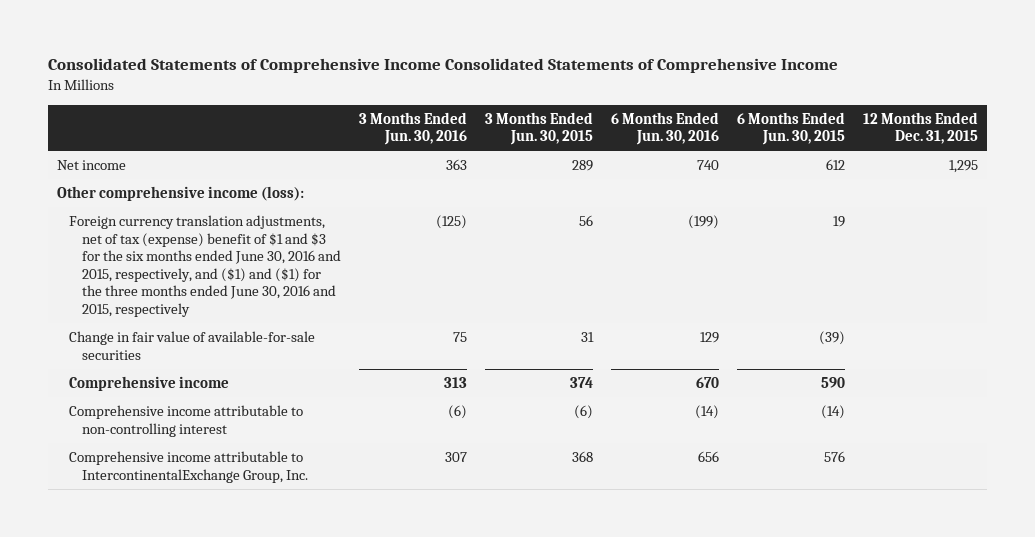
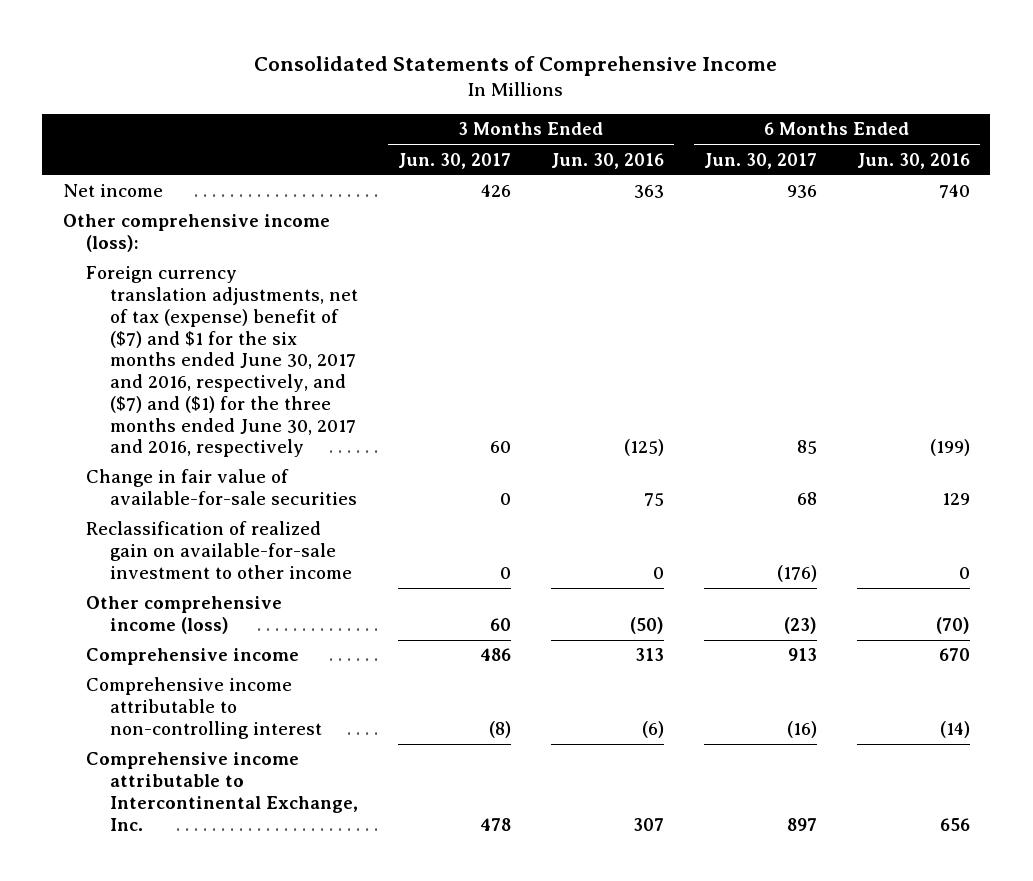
[47,58,838,74] Consolidated Statements of Comprehensive Income Consolidated Statements of Comprehensive Income -> [254,55,778,76] Consolidated Statements of Comprehensive Income
[484,111,593,146] 3 Months Ended Jun. 30, 2015 -> none
[736,111,845,146] 6 Months Ended Jun. 30, 2015 -> none
[862,111,978,145] 12 Months Ended Dec. 31, 2015 -> none
none -> [398,152,512,169] Jun. 30, 2017
none -> [704,152,818,169] Jun. 30, 2017
[69,214,341,317] Foreign currency translation adjustments, net of tax (expense) benefit of $1 and $3 for the six months ended June 30, 2016 and 2015, respectively, and ($1) and ($1) for the three months ended June 30, 2016 and 2015, respectively -> [86,266,359,458] Foreign currency translation adjustments, net of tax (expense) benefit of ($7) and $1 for the six months ended June 30, 2017 and 2016, respectively, and ($7) and ($1) for the three months ended June 30, 2017 and 2016, respectively
none -> [86,521,353,579] Reclassification of realized gain on available-for-sale investment to other income
none -> [86,596,283,635] Other comprehensive income (loss)
[69,450,308,483] Comprehensive income attributable to IntercontinentalExchange Group, Inc. -> [86,752,359,831] Comprehensive income attributable to Intercontinental Exchange, Inc.

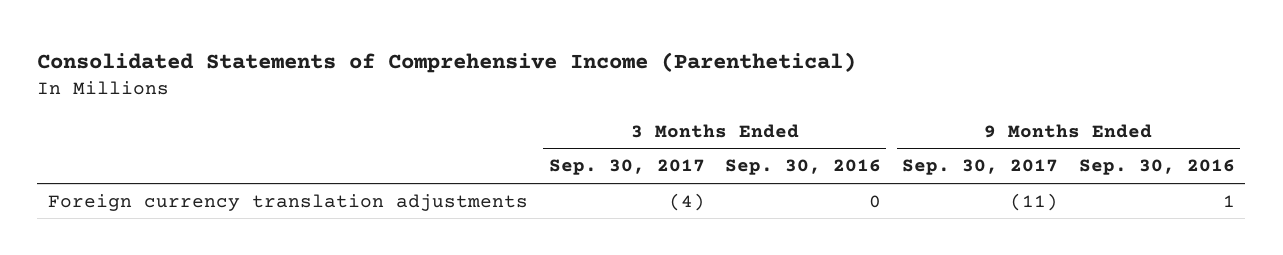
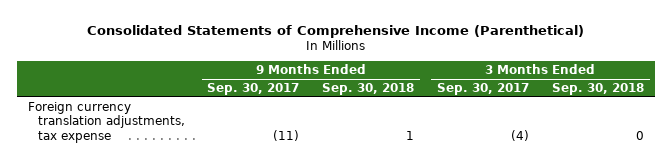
[725,159,882,176] Sep. 30, 2016 -> none
[1078,159,1235,176] Sep. 30, 2016 -> none
none -> [322,82,415,95] Sep. 30, 2018
none -> [551,82,644,95] Sep. 30, 2018
[47,193,528,211] Foreign currency translation adjustments -> [28,101,185,143] Foreign currency translation adjustments, tax expense

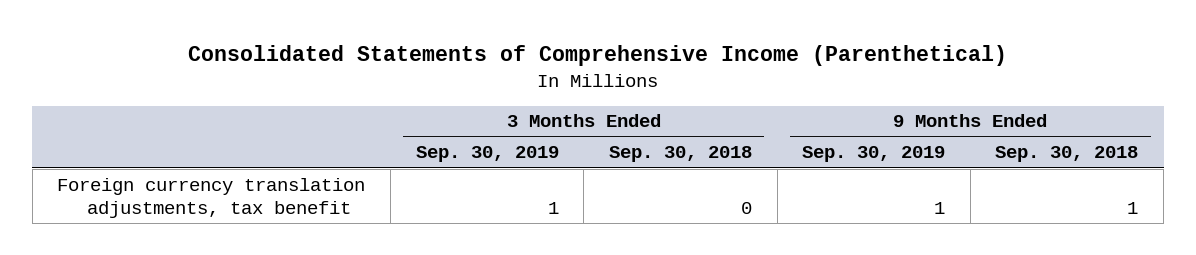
[207,82,300,95] Sep. 30, 2017 -> none
[437,82,530,95] Sep. 30, 2017 -> none
none -> [415,146,559,163] Sep. 30, 2019
none -> [802,146,946,163] Sep. 30, 2019
[28,101,185,143] Foreign currency translation adjustments, tax expense -> [57,177,366,218] Foreign currency translation adjustments, tax benefit

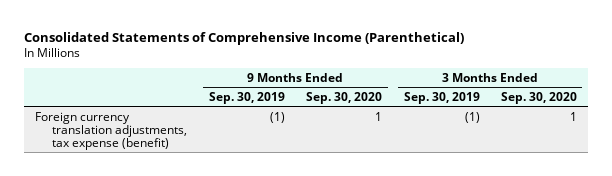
[608,146,752,163] Sep. 30, 2018 -> none
[995,146,1139,163] Sep. 30, 2018 -> none
none -> [306,91,383,104] Sep. 30, 2020
none -> [501,91,578,104] Sep. 30, 2020
[57,177,366,218] Foreign currency translation adjustments, tax benefit -> [34,111,188,150] Foreign currency translation adjustments, tax expense (benefit)
[547,201,559,214] 1 -> [464,111,480,123] (1)
[934,201,946,214] 1 -> [269,111,285,123] (1)

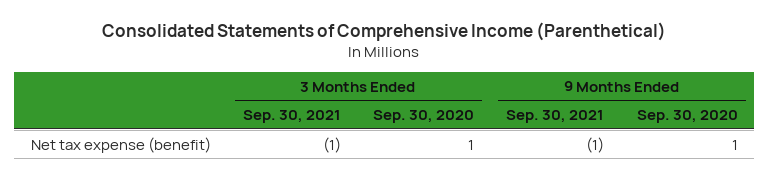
[208,91,285,104] Sep. 30, 2019 -> none
[403,91,480,104] Sep. 30, 2019 -> none
none -> [242,109,341,123] Sep. 30, 2021
none -> [506,109,605,123] Sep. 30, 2021
[34,111,188,150] Foreign currency translation adjustments, tax expense (benefit) -> [30,136,211,153] Net tax expense (benefit)

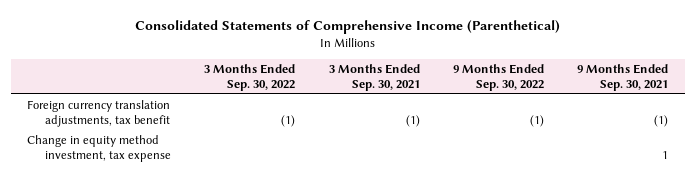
[373,109,475,123] Sep. 30, 2020 -> none
[636,109,738,123] Sep. 30, 2020 -> none
none -> [204,63,296,92] 3 Months Ended Sep. 30, 2022
none -> [452,63,544,92] 9 Months Ended Sep. 30, 2022
[30,136,211,153] Net tax expense (benefit) -> [27,99,171,128] Foreign currency translation adjustments, tax benefit
none -> [27,134,172,163] Change in equity method investment, tax expense

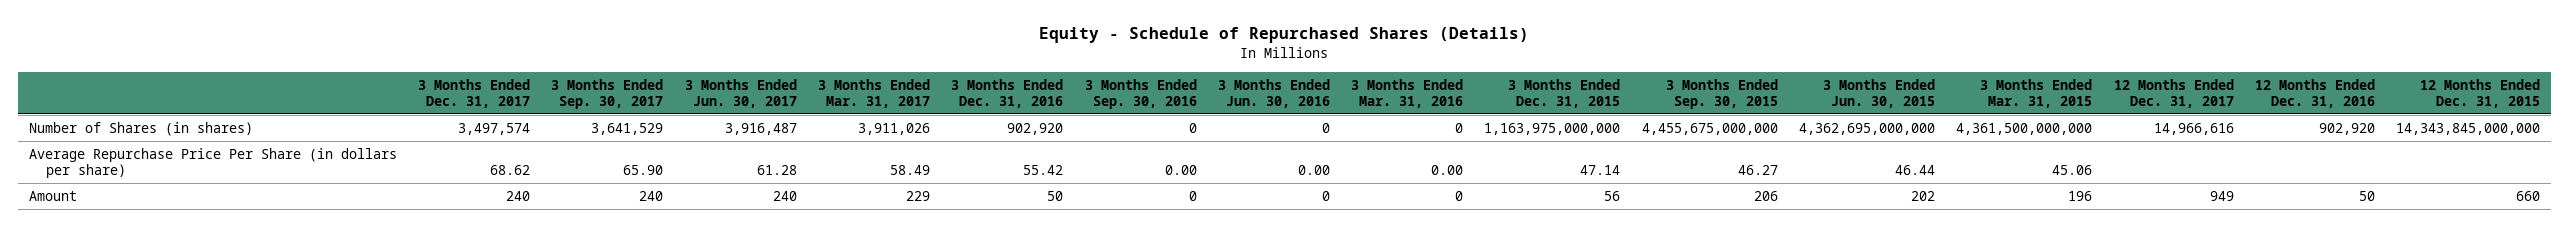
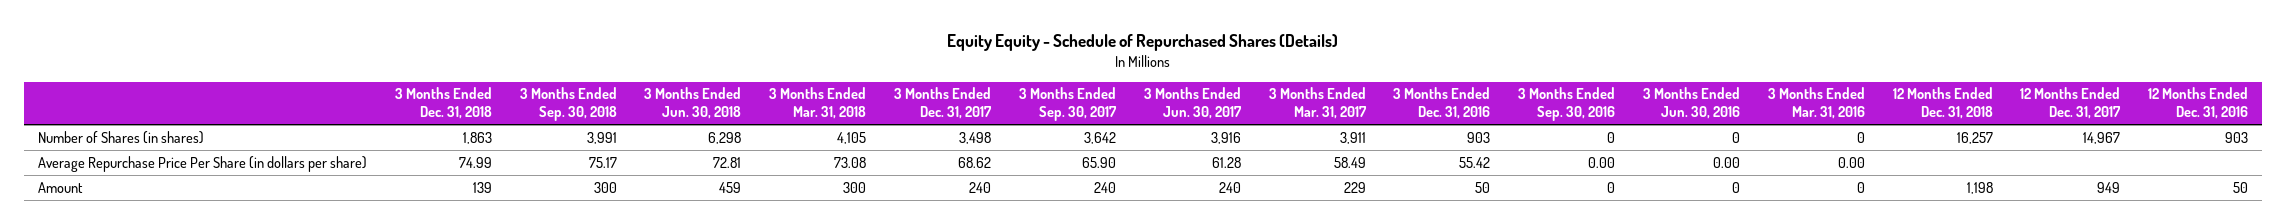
[1039,27,1530,44] Equity - Schedule of Repurchased Shares (Details) -> [947,33,1339,51] Equity Equity - Schedule of Repurchased Shares (Details)
[1508,78,1621,108] 3 Months Ended Dec. 31, 2015 -> none
[1665,78,1778,109] 3 Months Ended Sep. 30, 2015 -> none
[1822,78,1935,108] 3 Months Ended Jun. 30, 2015 -> none
[1980,78,2093,108] 3 Months Ended Mar. 31, 2015 -> none
[2420,78,2541,108] 12 Months Ended Dec. 31, 2015 -> none
none -> [394,87,492,120] 3 Months Ended Dec. 31, 2018
none -> [519,87,617,122] 3 Months Ended Sep. 30, 2018
none -> [644,87,742,120] 3 Months Ended Jun. 30, 2018
none -> [769,87,867,120] 3 Months Ended Mar. 31, 2018
none -> [1892,87,1993,120] 12 Months Ended Dec. 31, 2018
[458,123,531,136] 3,497,574 -> [959,131,992,144] 3,498
[591,123,664,136] 3,641,529 -> [1083,131,1116,144] 3,642
[724,123,797,136] 3,916,487 -> [1210,131,1241,144] 3,916
[857,123,930,136] 3,911,026 -> [1339,131,1366,144] 3,911
[1007,123,1064,136] 902,920 -> [1467,131,1491,143] 903
[2153,123,2234,136] 14,966,616 -> [2083,131,2121,144] 14,967
[2318,123,2375,136] 902,920 -> [2225,131,2249,143] 903

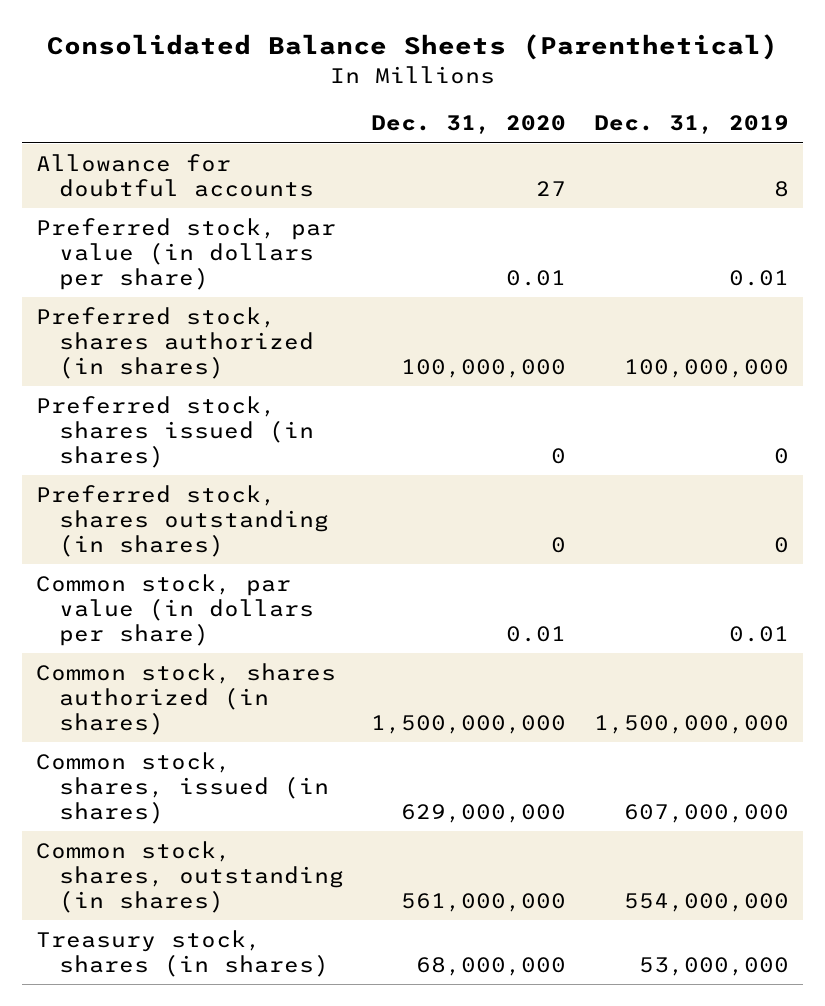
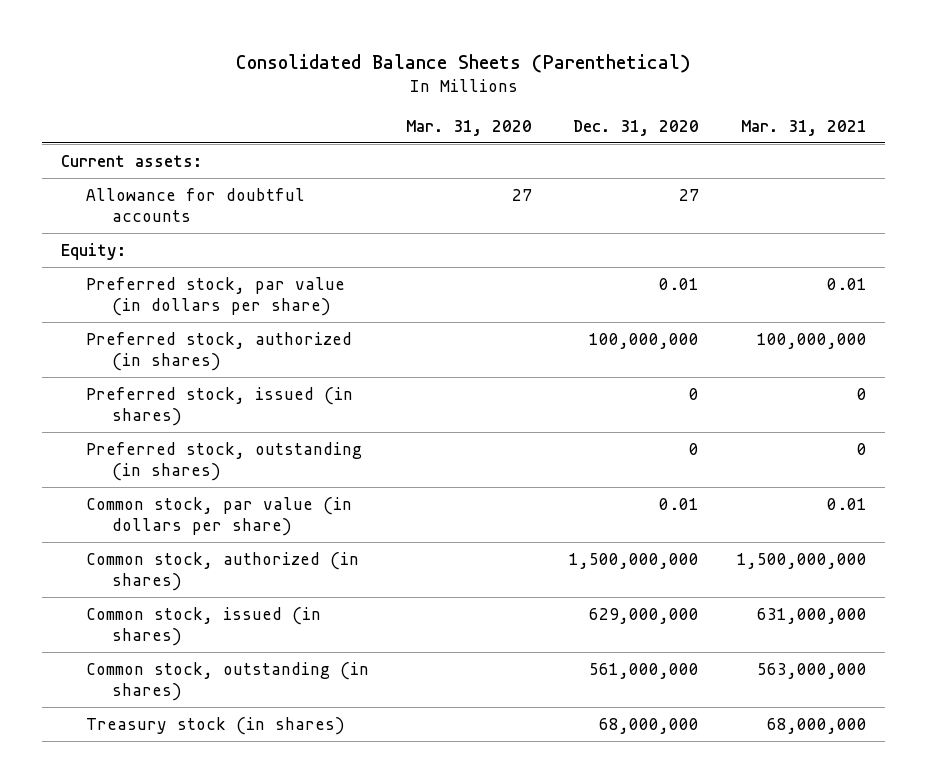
[594,115,790,135] Dec. 31, 2019 -> none
none -> [406,119,533,136] Mar. 31, 2020
none -> [740,119,867,136] Mar. 31, 2021
none -> [60,154,202,167] Current assets:
none -> [60,242,126,260] Equity:
[36,306,314,379] Preferred stock, shares authorized (in shares) -> [86,331,353,372] Preferred stock, authorized (in shares)
[36,395,314,468] Preferred stock, shares issued (in shares) -> [86,386,354,427] Preferred stock, issued (in shares)
[36,484,329,557] Preferred stock, shares outstanding (in shares) -> [86,441,363,482] Preferred stock, outstanding (in shares)
[36,662,337,735] Common stock, shares authorized (in shares) -> [86,551,360,592] Common stock, authorized (in shares)
[36,751,329,824] Common stock, shares, issued (in shares) -> [86,606,322,647] Common stock, issued (in shares)
[36,840,344,913] Common stock, shares, outstanding (in shares) -> [86,661,370,702] Common stock, outstanding (in shares)
[36,929,329,977] Treasury stock, shares (in shares) -> [86,716,346,735] Treasury stock (in shares)

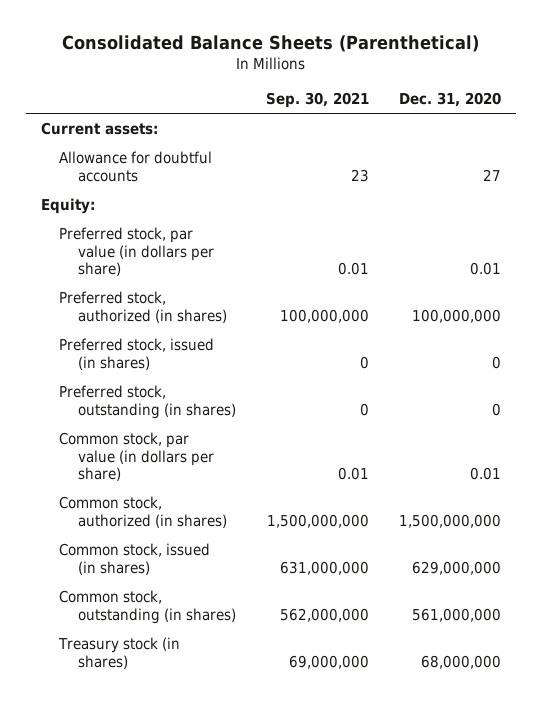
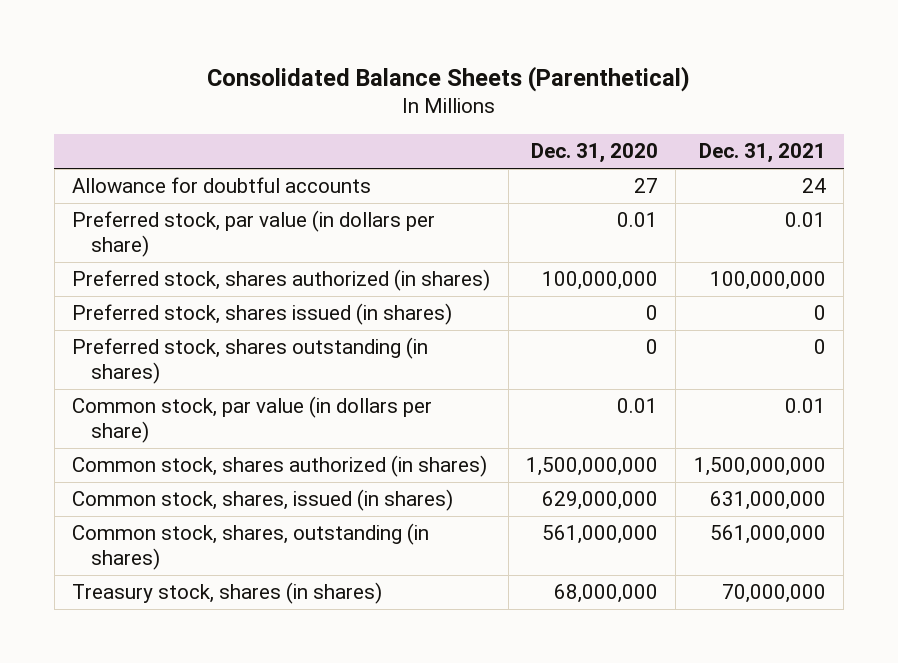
[266,92,370,109] Sep. 30, 2021 -> none
none -> [698,143,826,164] Dec. 31, 2021
[40,122,158,136] Current assets: -> none
[40,198,95,215] Equity: -> none
[59,291,228,323] Preferred stock, authorized (in shares) -> [72,269,491,292] Preferred stock, shares authorized (in shares)
[59,338,215,370] Preferred stock, issued (in shares) -> [72,303,453,326] Preferred stock, shares issued (in shares)
[59,385,237,419] Preferred stock, outstanding (in shares) -> [72,337,429,384] Preferred stock, shares outstanding (in shares)
[59,496,228,528] Common stock, authorized (in shares) -> [72,455,488,478] Common stock, shares authorized (in shares)
[59,543,211,575] Common stock, issued (in shares) -> [72,489,454,512] Common stock, shares, issued (in shares)
[59,590,237,624] Common stock, outstanding (in shares) -> [72,523,430,570] Common stock, shares, outstanding (in shares)
[58,637,181,669] Treasury stock (in shares) -> [72,582,383,605] Treasury stock, shares (in shares)

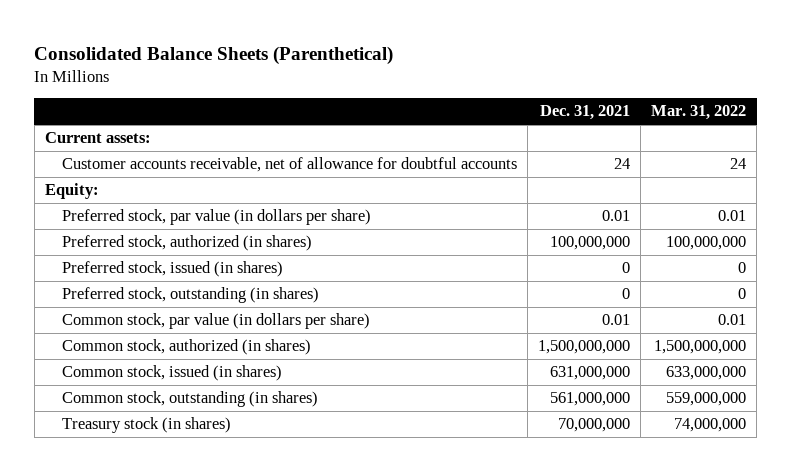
[530,143,658,164] Dec. 31, 2020 -> none
none -> [651,105,747,121] Mar. 31, 2022
none -> [45,132,152,144] Current assets:
[72,177,372,194] Allowance for doubtful accounts -> [61,157,517,173] Customer accounts receivable, net of allowance for doubtful accounts
none -> [45,183,100,200] Equity:
[72,269,491,292] Preferred stock, shares authorized (in shares) -> [61,235,312,252] Preferred stock, authorized (in shares)
[72,303,453,326] Preferred stock, shares issued (in shares) -> [61,261,283,278] Preferred stock, issued (in shares)
[72,337,429,384] Preferred stock, shares outstanding (in shares) -> [61,287,319,304] Preferred stock, outstanding (in shares)
[72,455,488,478] Common stock, shares authorized (in shares) -> [61,339,311,356] Common stock, authorized (in shares)
[72,489,454,512] Common stock, shares, issued (in shares) -> [61,365,282,382] Common stock, issued (in shares)
[72,523,430,570] Common stock, shares, outstanding (in shares) -> [61,391,318,408] Common stock, outstanding (in shares)
[72,582,383,605] Treasury stock, shares (in shares) -> [61,417,231,434] Treasury stock (in shares)

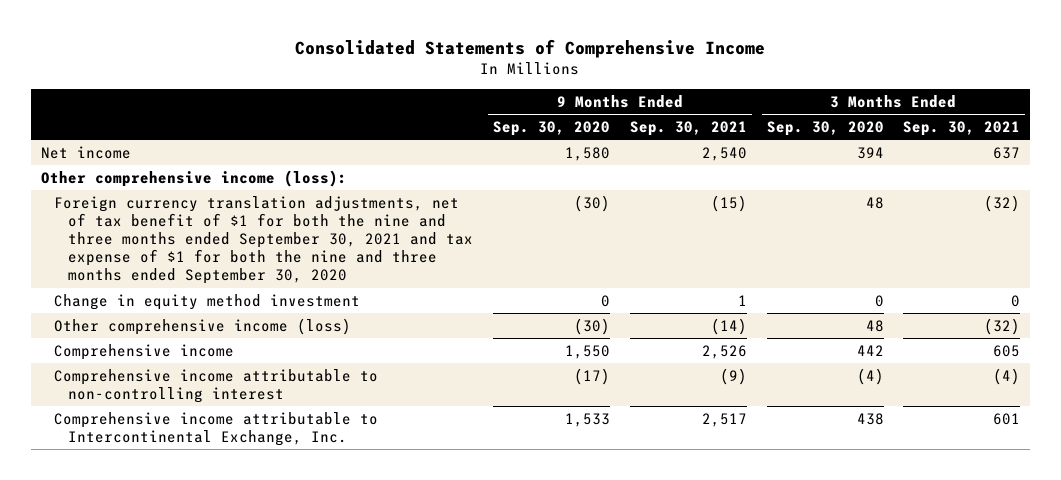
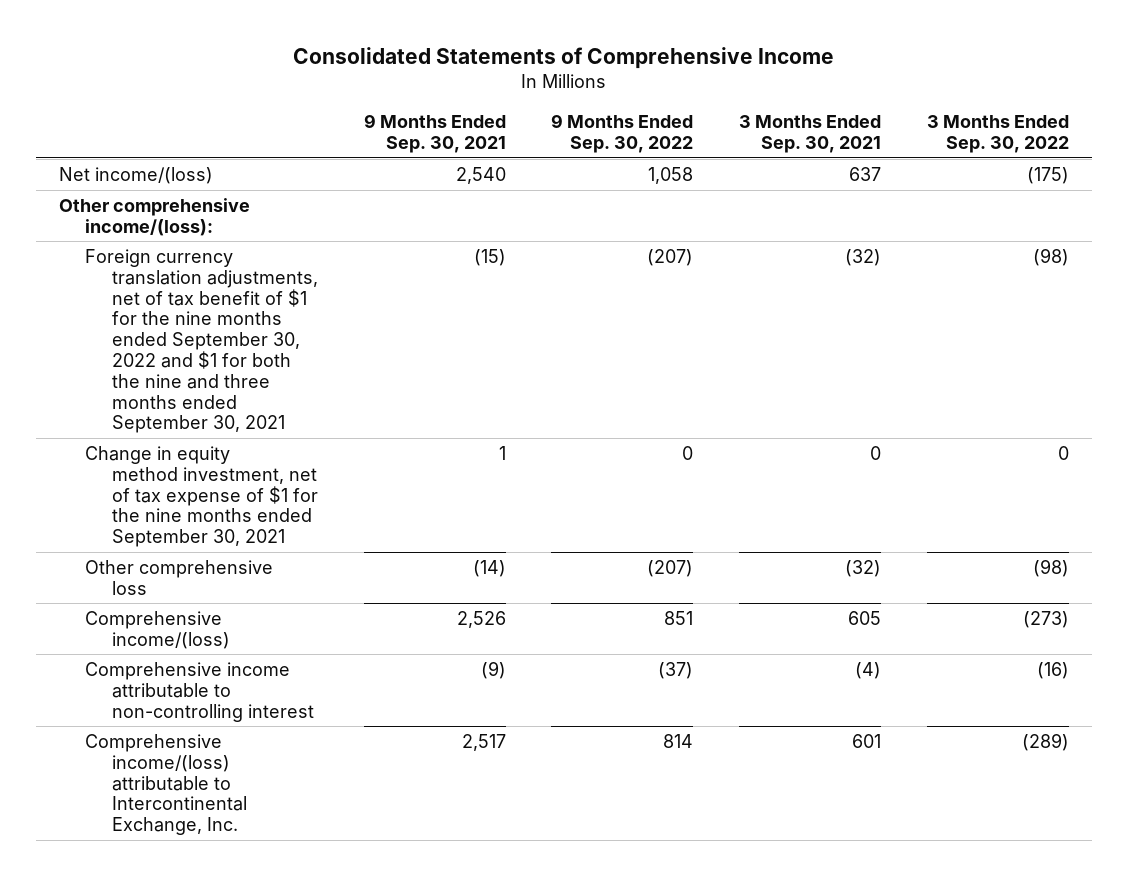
[492,120,610,136] Sep. 30, 2020 -> none
[766,120,884,136] Sep. 30, 2020 -> none
none -> [551,114,694,154] 9 Months Ended Sep. 30, 2022
none -> [926,115,1069,154] 3 Months Ended Sep. 30, 2022
[40,145,131,159] Net income -> [58,166,213,184] Net income/(loss)
[40,169,347,187] Other comprehensive income (loss): -> [58,197,250,236] Other comprehensive income/(loss):
[54,195,474,285] Foreign currency translation adjustments, net of tax benefit of $1 for both the nine and three months ended September 30, 2021 and tax expense of $1 for both the nine and three months ended September 30, 2020 -> [85,248,318,434] Foreign currency translation adjustments, net of tax benefit of $1 for the nine months ended September 30, 2022 and $1 for both the nine and three months ended September 30, 2021
[54,293,361,310] Change in equity method investment -> [85,445,318,548] Change in equity method investment, net of tax expense of $1 for the nine months ended September 30, 2021
[54,317,352,335] Other comprehensive income (loss) -> [85,559,274,595] Other comprehensive loss
[54,343,235,360] Comprehensive income -> [85,610,230,649] Comprehensive income/(loss)
[54,411,379,446] Comprehensive income attributable to Intercontinental Exchange, Inc. -> [85,733,247,836] Comprehensive income/(loss) attributable to Intercontinental Exchange, Inc.

